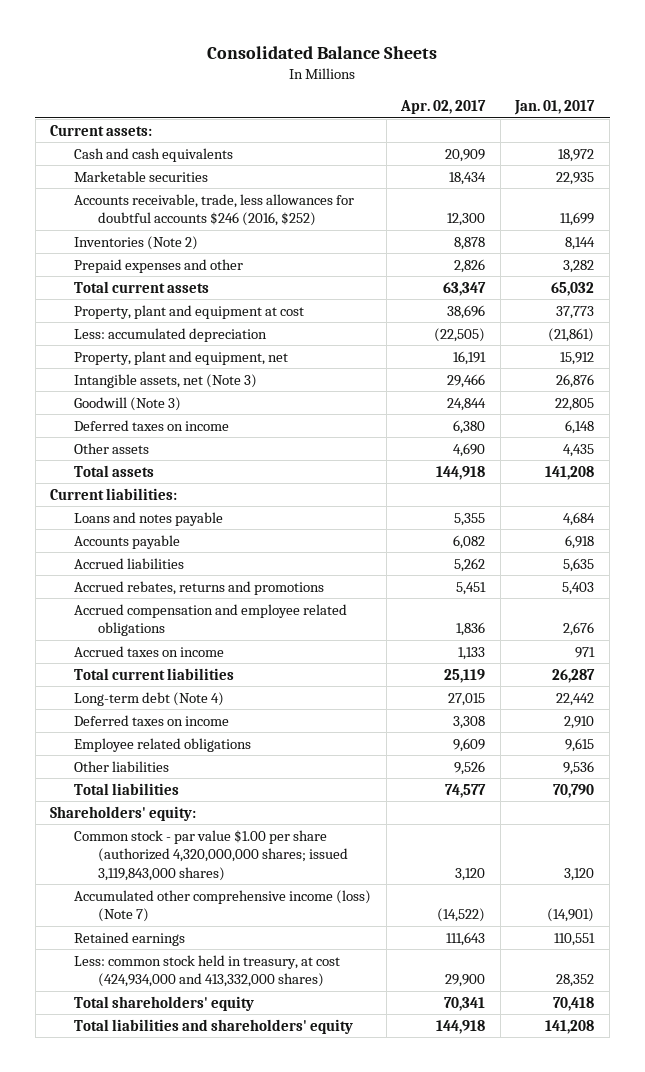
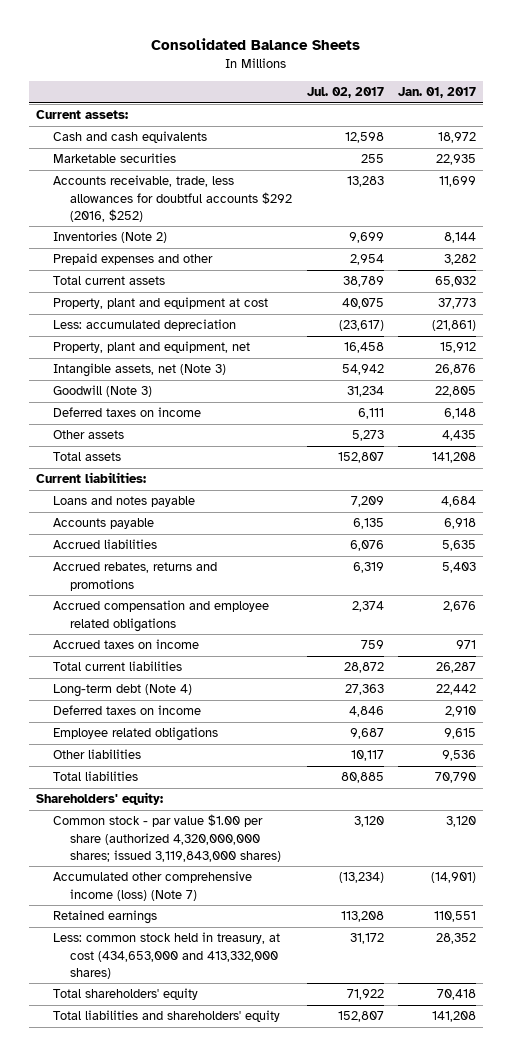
[400,100,487,115] Apr. 02, 2017 -> none
none -> [306,87,384,99] Jul. 02, 2017
[74,193,355,227] Accounts receivable, trade, less allowances for doubtful accounts $246 (2016, $252) -> [53,175,293,222] Accounts receivable, trade, less allowances for doubtful accounts $292 (2016, $252)
[74,954,341,988] Less: common stock held in treasury, at cost (424,934,000 and 413,332,000 shares) -> [53,932,281,979] Less: common stock held in treasury, at cost (434,653,000 and 413,332,000 shares)

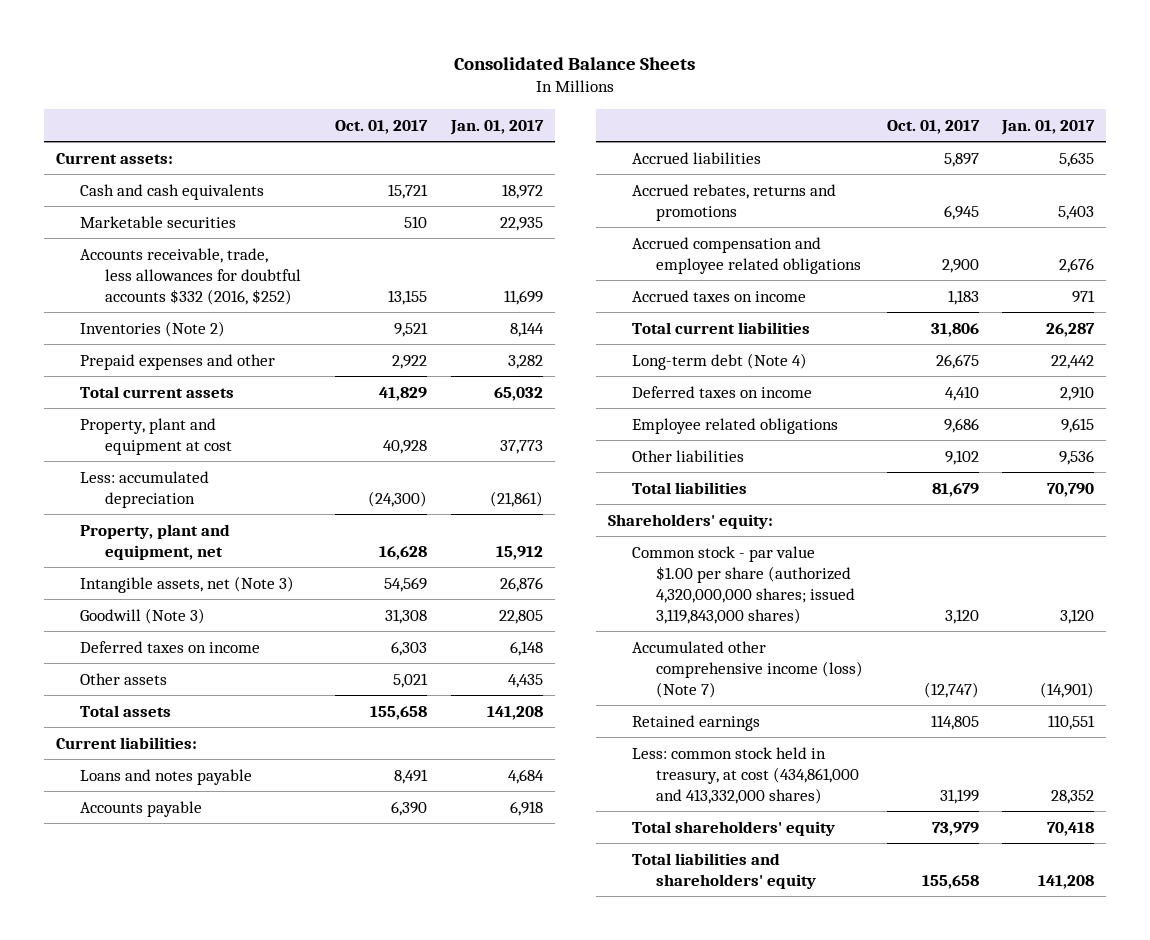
[306,87,384,99] Jul. 02, 2017 -> none
none -> [335,119,429,134] Oct. 01, 2017
[53,175,293,222] Accounts receivable, trade, less allowances for doubtful accounts $292 (2016, $252) -> [80,247,301,305] Accounts receivable, trade, less allowances for doubtful accounts $332 (2016, $252)
[53,932,281,979] Less: common stock held in treasury, at cost (434,653,000 and 413,332,000 shares) -> [631,746,860,804] Less: common stock held in treasury, at cost (434,861,000 and 413,332,000 shares)

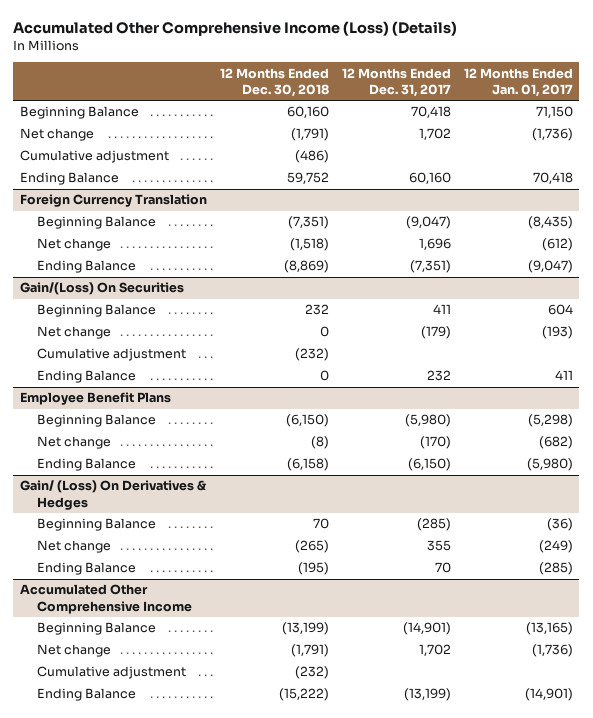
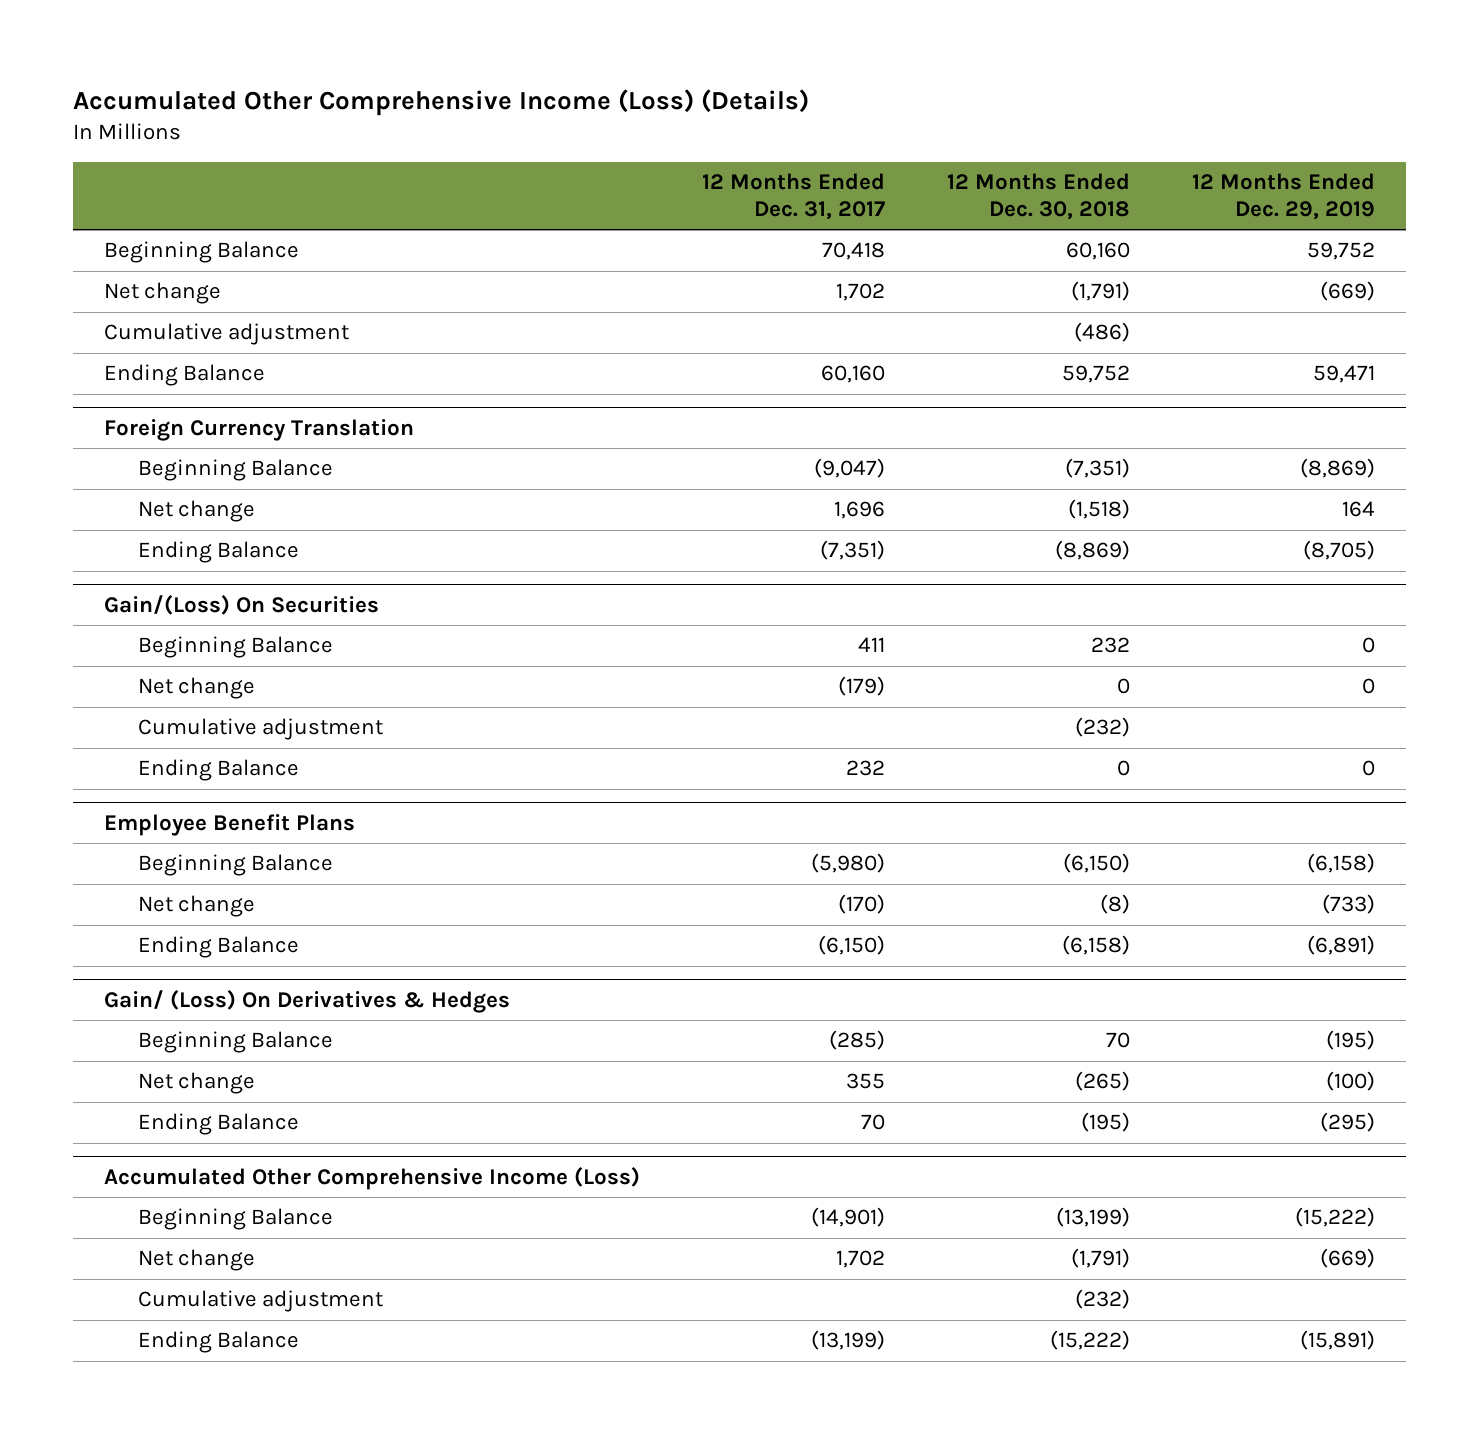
[463,67,573,97] 12 Months Ended Jan. 01, 2017 -> none
none -> [1192,173,1376,221] 12 Months Ended Dec. 29, 2019
[19,584,192,614] Accumulated Other Comprehensive Income -> [104,1166,641,1190] Accumulated Other Comprehensive Income (Loss)

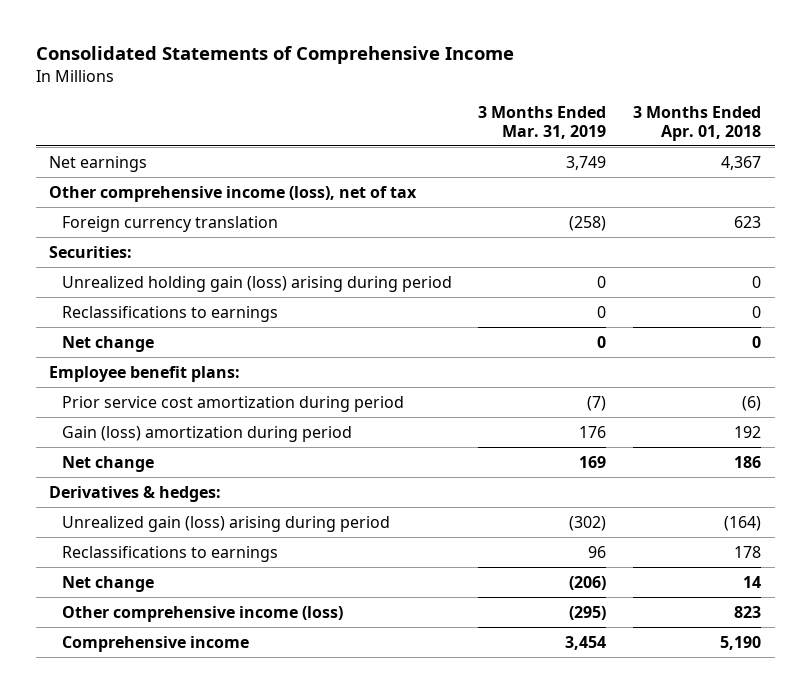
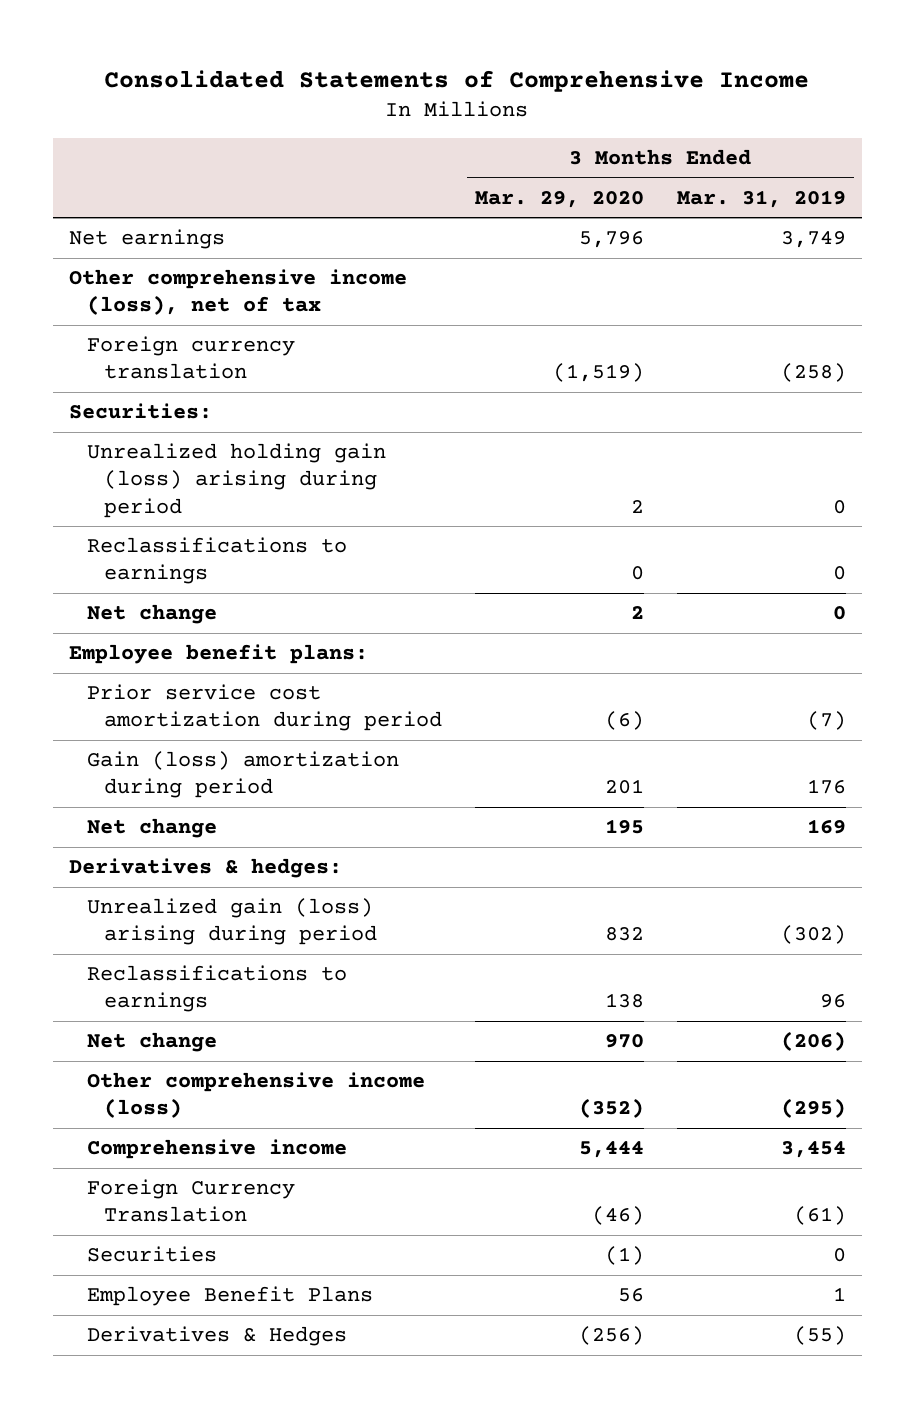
[633,106,762,141] 3 Months Ended Apr. 01, 2018 -> none
none -> [474,190,644,208] Mar. 29, 2020
none -> [86,1179,295,1223] Foreign Currency Translation
none -> [86,1246,217,1263] Securities
none -> [86,1286,373,1307] Employee Benefit Plans
none -> [86,1326,347,1347] Derivatives & Hedges

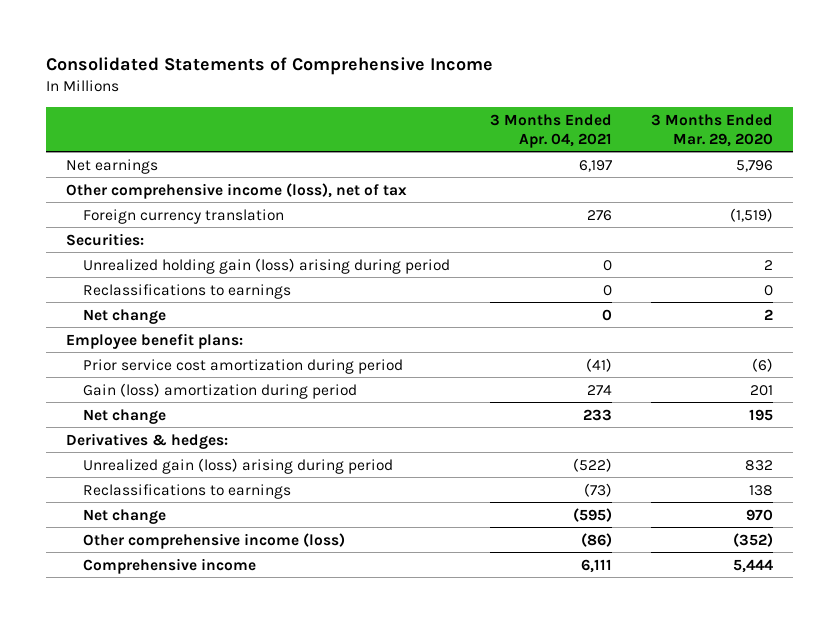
[676,189,846,208] Mar. 31, 2019 -> none
none -> [489,113,612,148] 3 Months Ended Apr. 04, 2021
[86,1179,295,1223] Foreign Currency Translation -> none
[86,1246,217,1263] Securities -> none
[86,1286,373,1307] Employee Benefit Plans -> none
[86,1326,347,1347] Derivatives & Hedges -> none

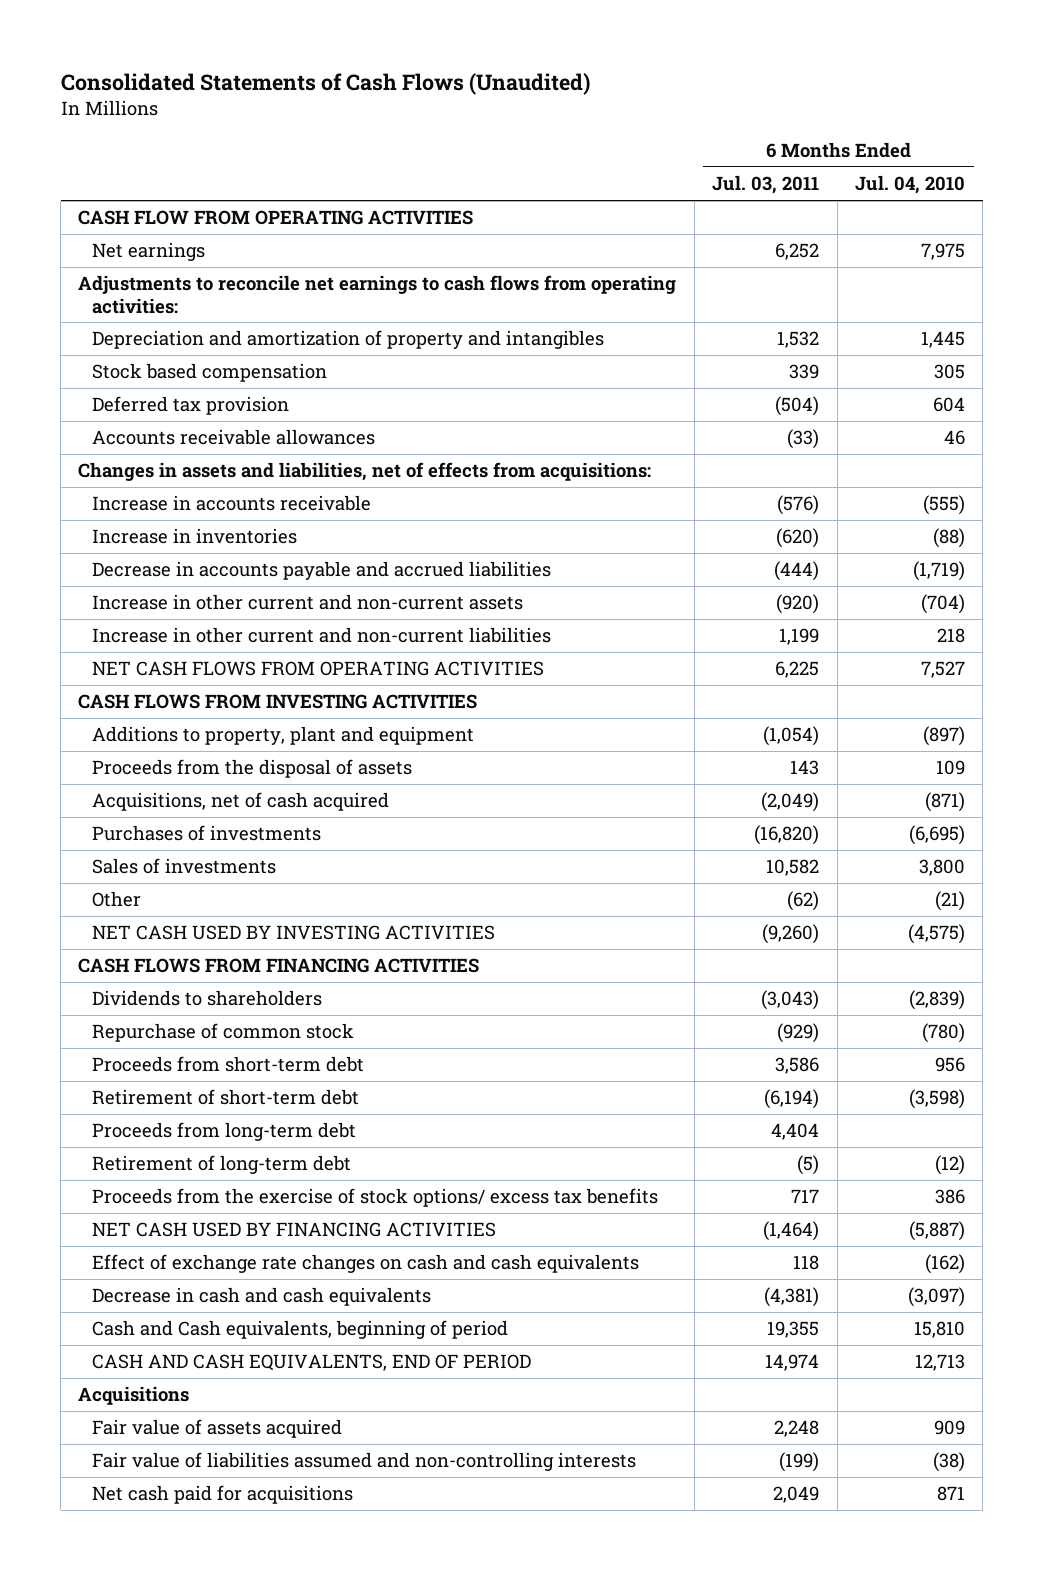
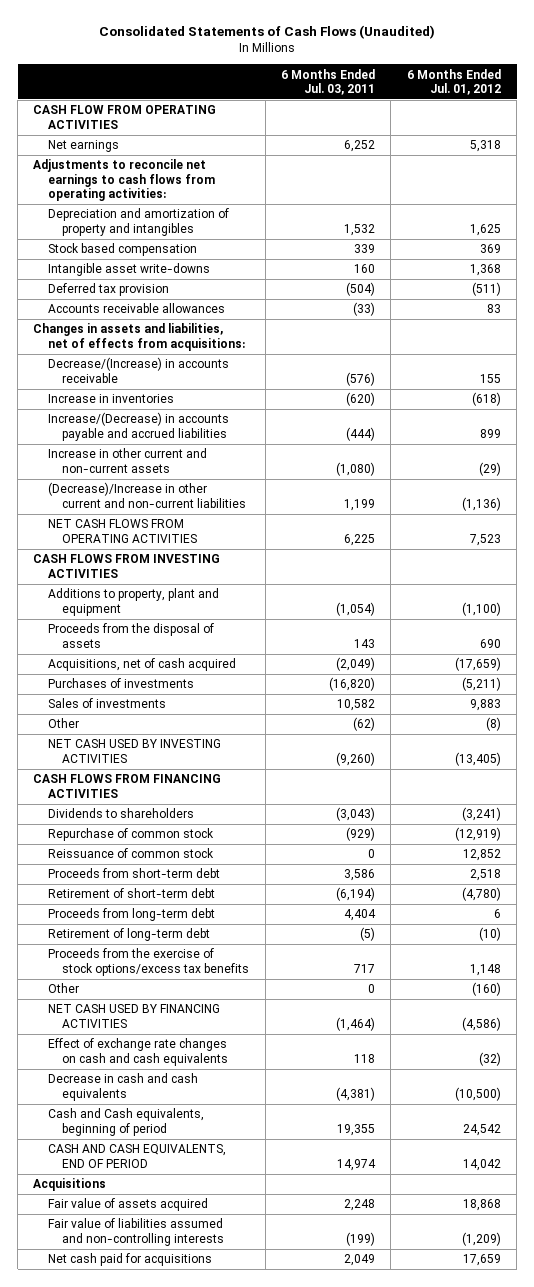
[855,175,966,195] Jul. 04, 2010 -> none
none -> [406,68,501,96] 6 Months Ended Jul. 01, 2012
none -> [47,263,210,277] Intangible asset write-downs
[92,495,372,512] Increase in accounts receivable -> [47,357,229,383] Decrease/(Increase) in accounts receivable
[92,561,552,581] Decrease in accounts payable and accrued liabilities -> [47,412,229,441] Increase/(Decrease) in accounts payable and accrued liabilities
[776,594,820,615] (920) -> [336,461,376,476] (1,080)
[92,627,552,644] Increase in other current and non-current liabilities -> [47,482,247,508] (Decrease)/Increase in other current and non-current liabilities
none -> [47,848,214,859] Reissuance of common stock
[92,1188,659,1208] Proceeds from the exercise of stock options/ excess tax benefits -> [47,948,250,976] Proceeds from the exercise of stock options/excess tax benefits
none -> [47,983,79,994] Other

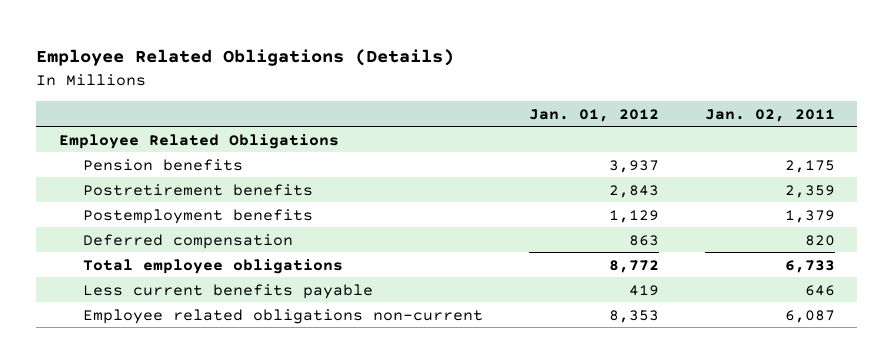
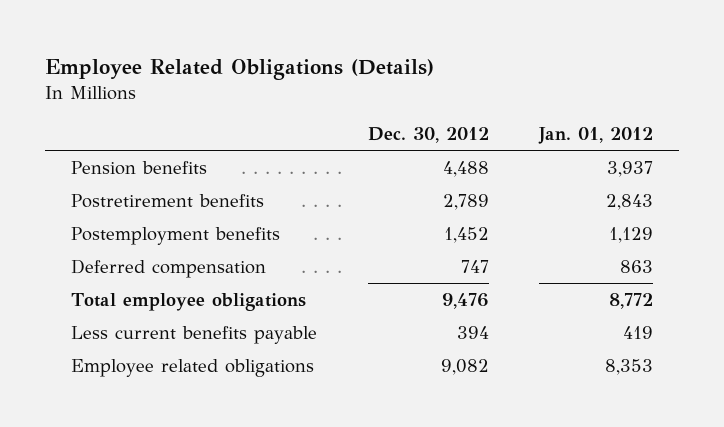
[704,108,835,122] Jan. 02, 2011 -> none
none -> [367,127,489,144] Dec. 30, 2012
[59,133,340,149] Employee Related Obligations -> none
[83,308,484,324] Employee related obligations non-current -> [70,358,314,377] Employee related obligations

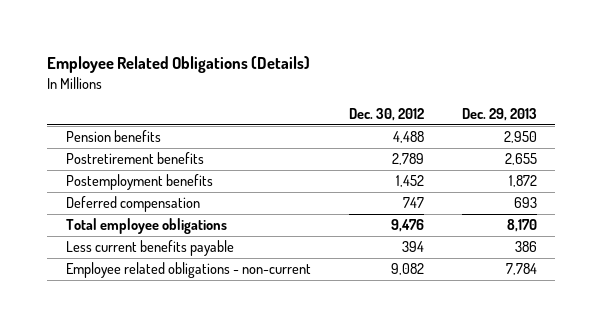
[538,127,654,145] Jan. 01, 2012 -> none
none -> [461,108,537,122] Dec. 29, 2013
[70,358,314,377] Employee related obligations -> [65,262,311,279] Employee related obligations - non-current

